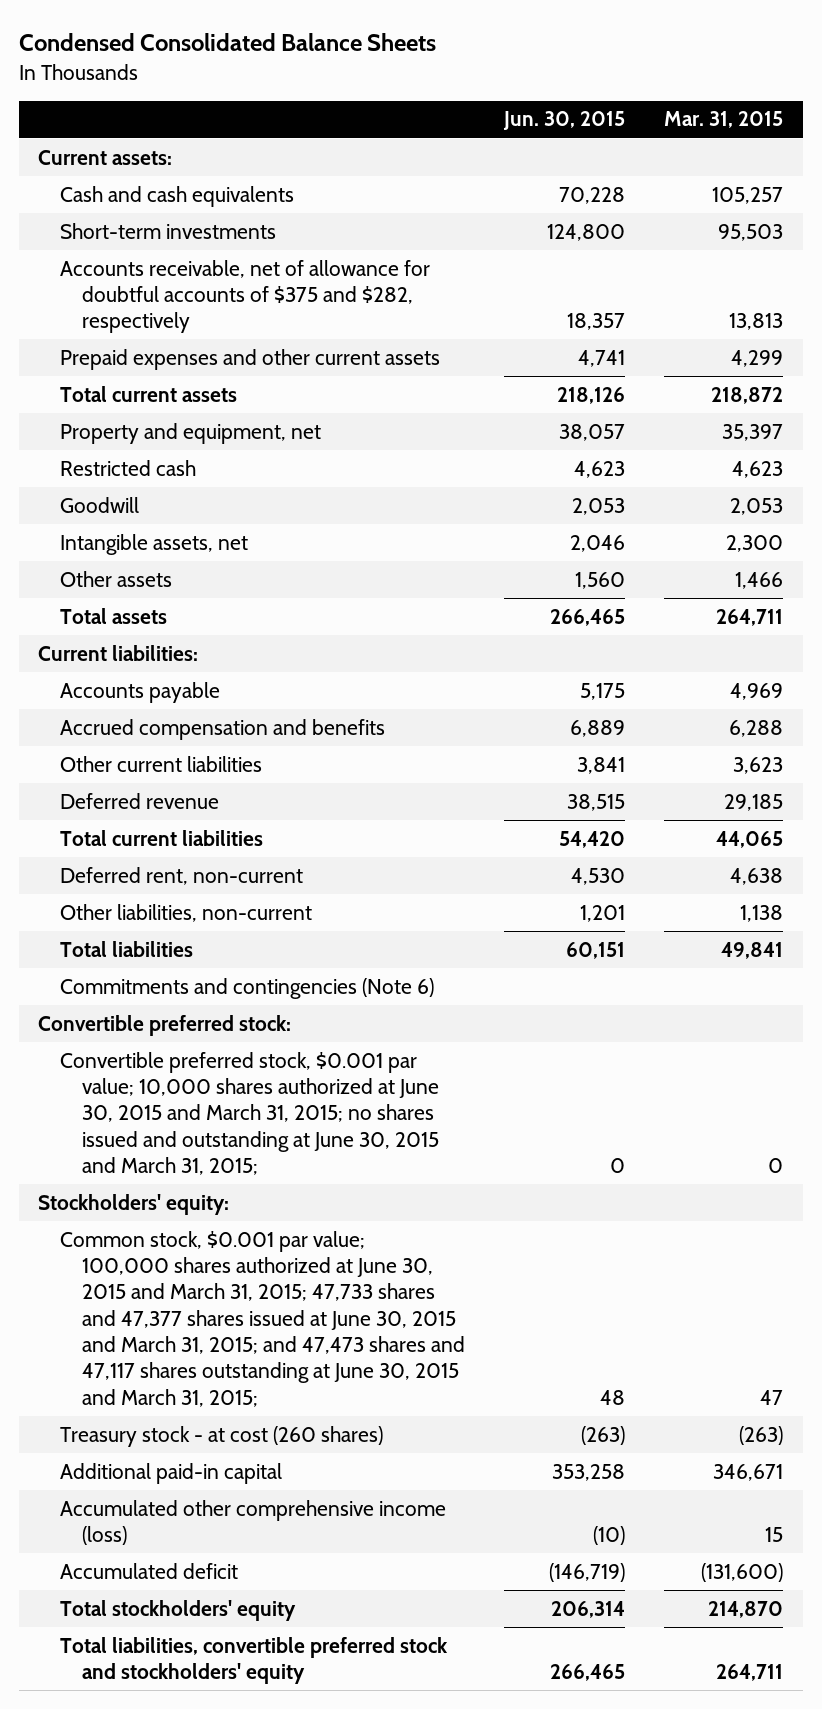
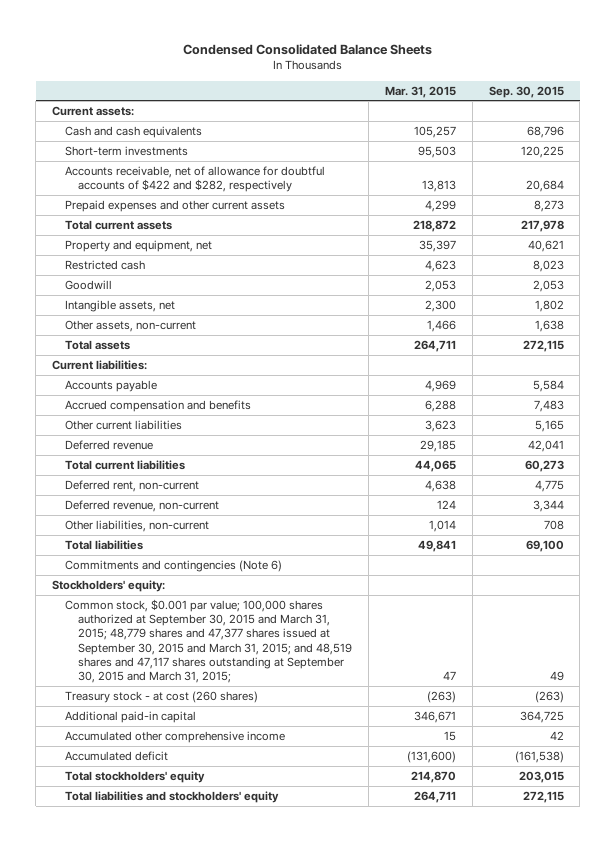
[503,111,626,131] Jun. 30, 2015 -> none
none -> [488,85,564,98] Sep. 30, 2015
[60,259,431,334] Accounts receivable, net of allowance for doubtful accounts of $375 and $282, respectively -> [65,165,326,193] Accounts receivable, net of allowance for doubtful accounts of $422 and $282, respectively
[60,570,173,587] Other assets -> [65,319,197,332] Other assets, non-current
none -> [65,499,220,512] Deferred revenue, non-current
[740,904,784,922] 1,138 -> [428,519,456,532] 1,014
[38,1014,292,1036] Convertible preferred stock: -> none
[60,1051,440,1176] Convertible preferred stock, $0.001 par value; 10,000 shares authorized at June 30, 2015 and March 31, 2015; no shares issued and outstanding at June 30, 2015 and March 31, 2015; -> none
[60,1230,466,1407] Common stock, $0.001 par value; 100,000 shares authorized at June 30, 2015 and March 31, 2015; 47,733 shares and 47,377 shares issued at June 30, 2015 and March 31, 2015; and 47,473 shares and 47,117 shares outstanding at June 30, 2015 and March 31, 2015; -> [65,598,353,684] Common stock, $0.001 par value; 100,000 shares authorized at September 30, 2015 and March 31, 2015; 48,779 shares and 47,377 shares issued at September 30, 2015 and March 31, 2015; and 48,519 shares and 47,117 shares outstanding at September 30, 2015 and March 31, 2015;
[60,1499,447,1546] Accumulated other comprehensive income (loss) -> [65,730,286,743] Accumulated other comprehensive income
[60,1636,449,1685] Total liabilities, convertible preferred stock and stockholders' equity -> [65,790,280,803] Total liabilities and stockholders' equity

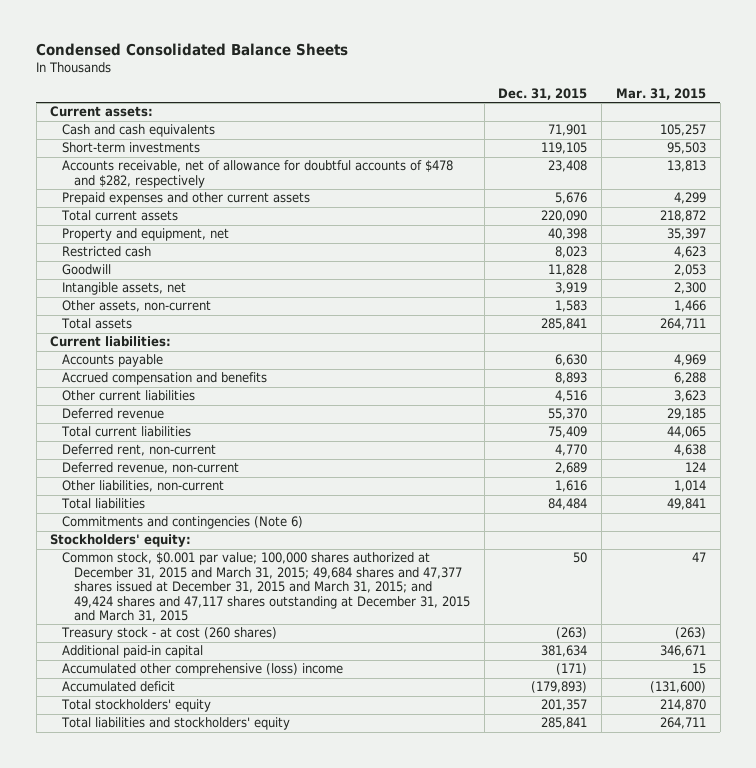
[488,85,564,98] Sep. 30, 2015 -> none
none -> [498,88,588,101] Dec. 31, 2015
[65,165,326,193] Accounts receivable, net of allowance for doubtful accounts of $422 and $282, respectively -> [62,160,454,188] Accounts receivable, net of allowance for doubtful accounts of $478 and $282, respectively
[65,598,353,684] Common stock, $0.001 par value; 100,000 shares authorized at September 30, 2015 and March 31, 2015; 48,779 shares and 47,377 shares issued at September 30, 2015 and March 31, 2015; and 48,519 shares and 47,117 shares outstanding at September 30, 2015 and March 31, 2015; -> [62,552,470,623] Common stock, $0.001 par value; 100,000 shares authorized at December 31, 2015 and March 31, 2015; 49,684 shares and 47,377 shares issued at December 31, 2015 and March 31, 2015; and 49,424 shares and 47,117 shares outstanding at December 31, 2015 and March 31, 2015
[65,730,286,743] Accumulated other comprehensive income -> [62,663,344,677] Accumulated other comprehensive (loss) income

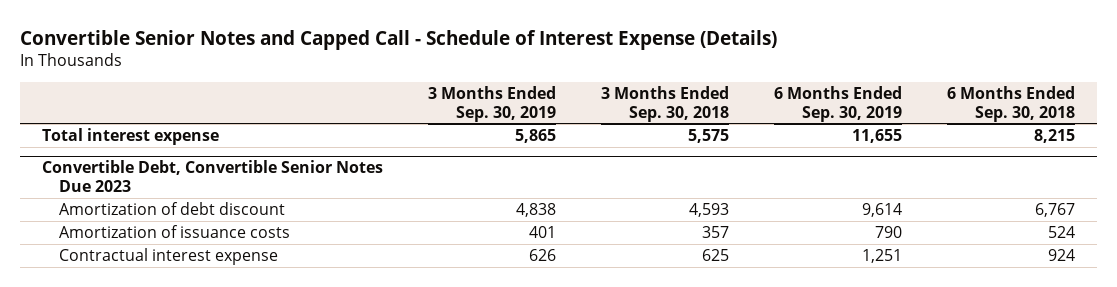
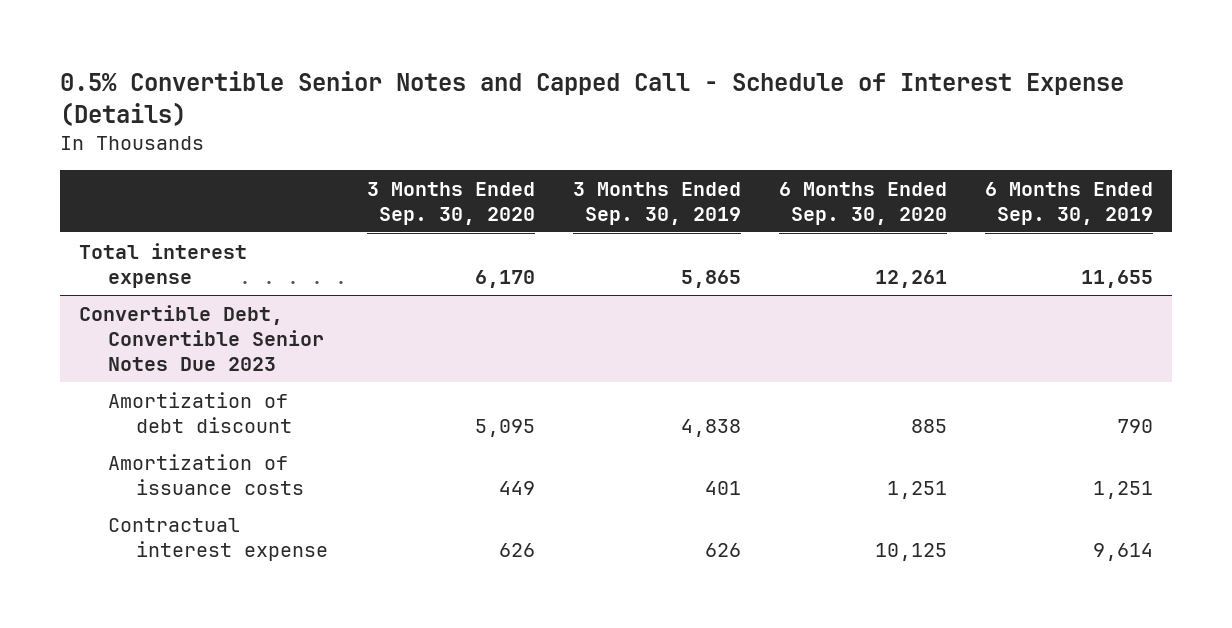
[19,29,777,50] Convertible Senior Notes and Capped Call - Schedule of Interest Expense (Details) -> [59,71,1124,126] 0.5% Convertible Senior Notes and Capped Call - Schedule of Interest Expense (Details)
[600,85,729,122] 3 Months Ended Sep. 30, 2018 -> none
[946,85,1075,122] 6 Months Ended Sep. 30, 2018 -> none
none -> [366,182,535,225] 3 Months Ended Sep. 30, 2020
none -> [778,182,947,225] 6 Months Ended Sep. 30, 2020
[861,202,902,217] 9,614 -> [1117,418,1154,433] 790
[874,225,902,238] 790 -> [1093,480,1154,499] 1,251
[861,248,902,263] 1,251 -> [1093,542,1154,561] 9,614

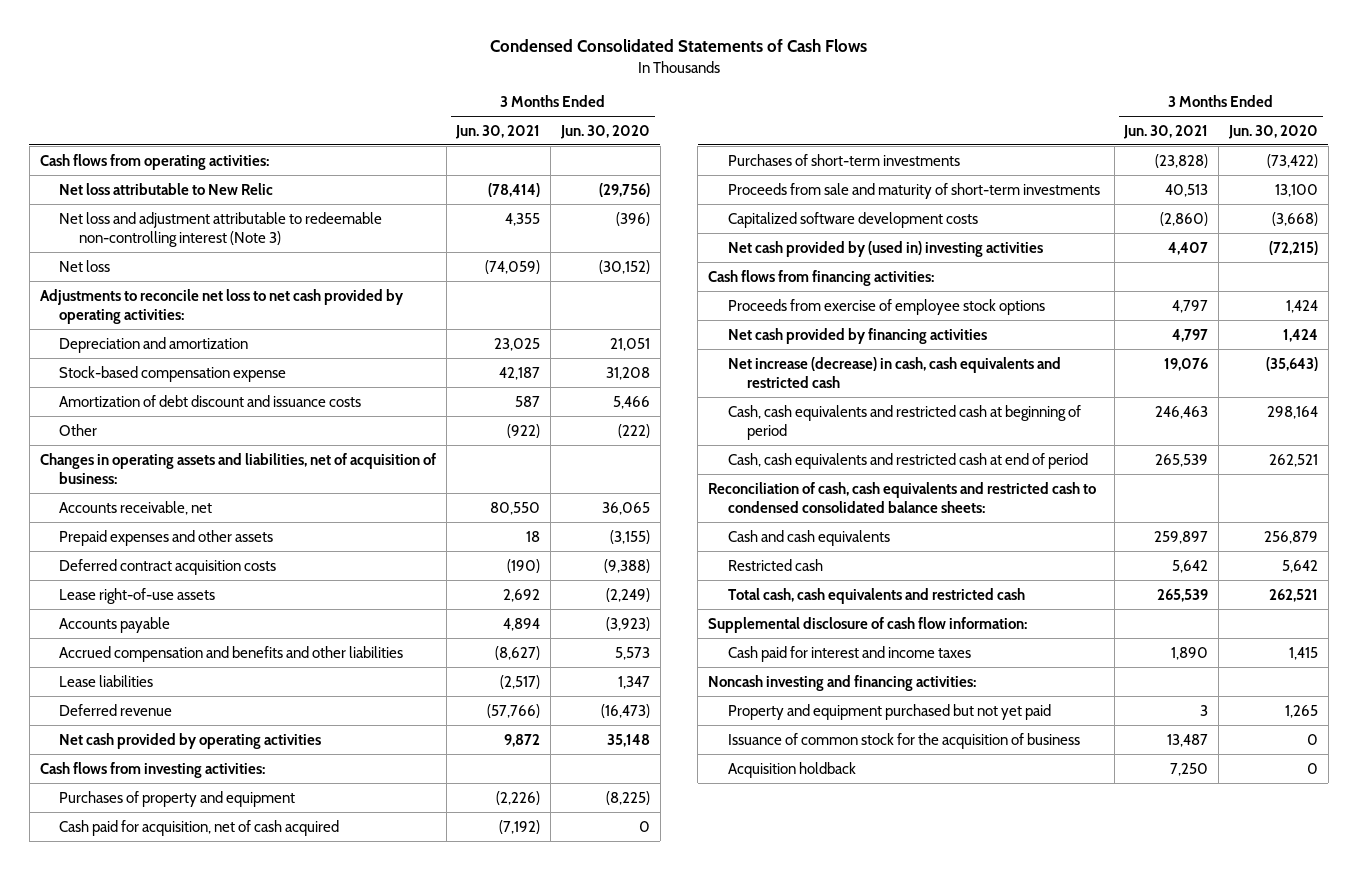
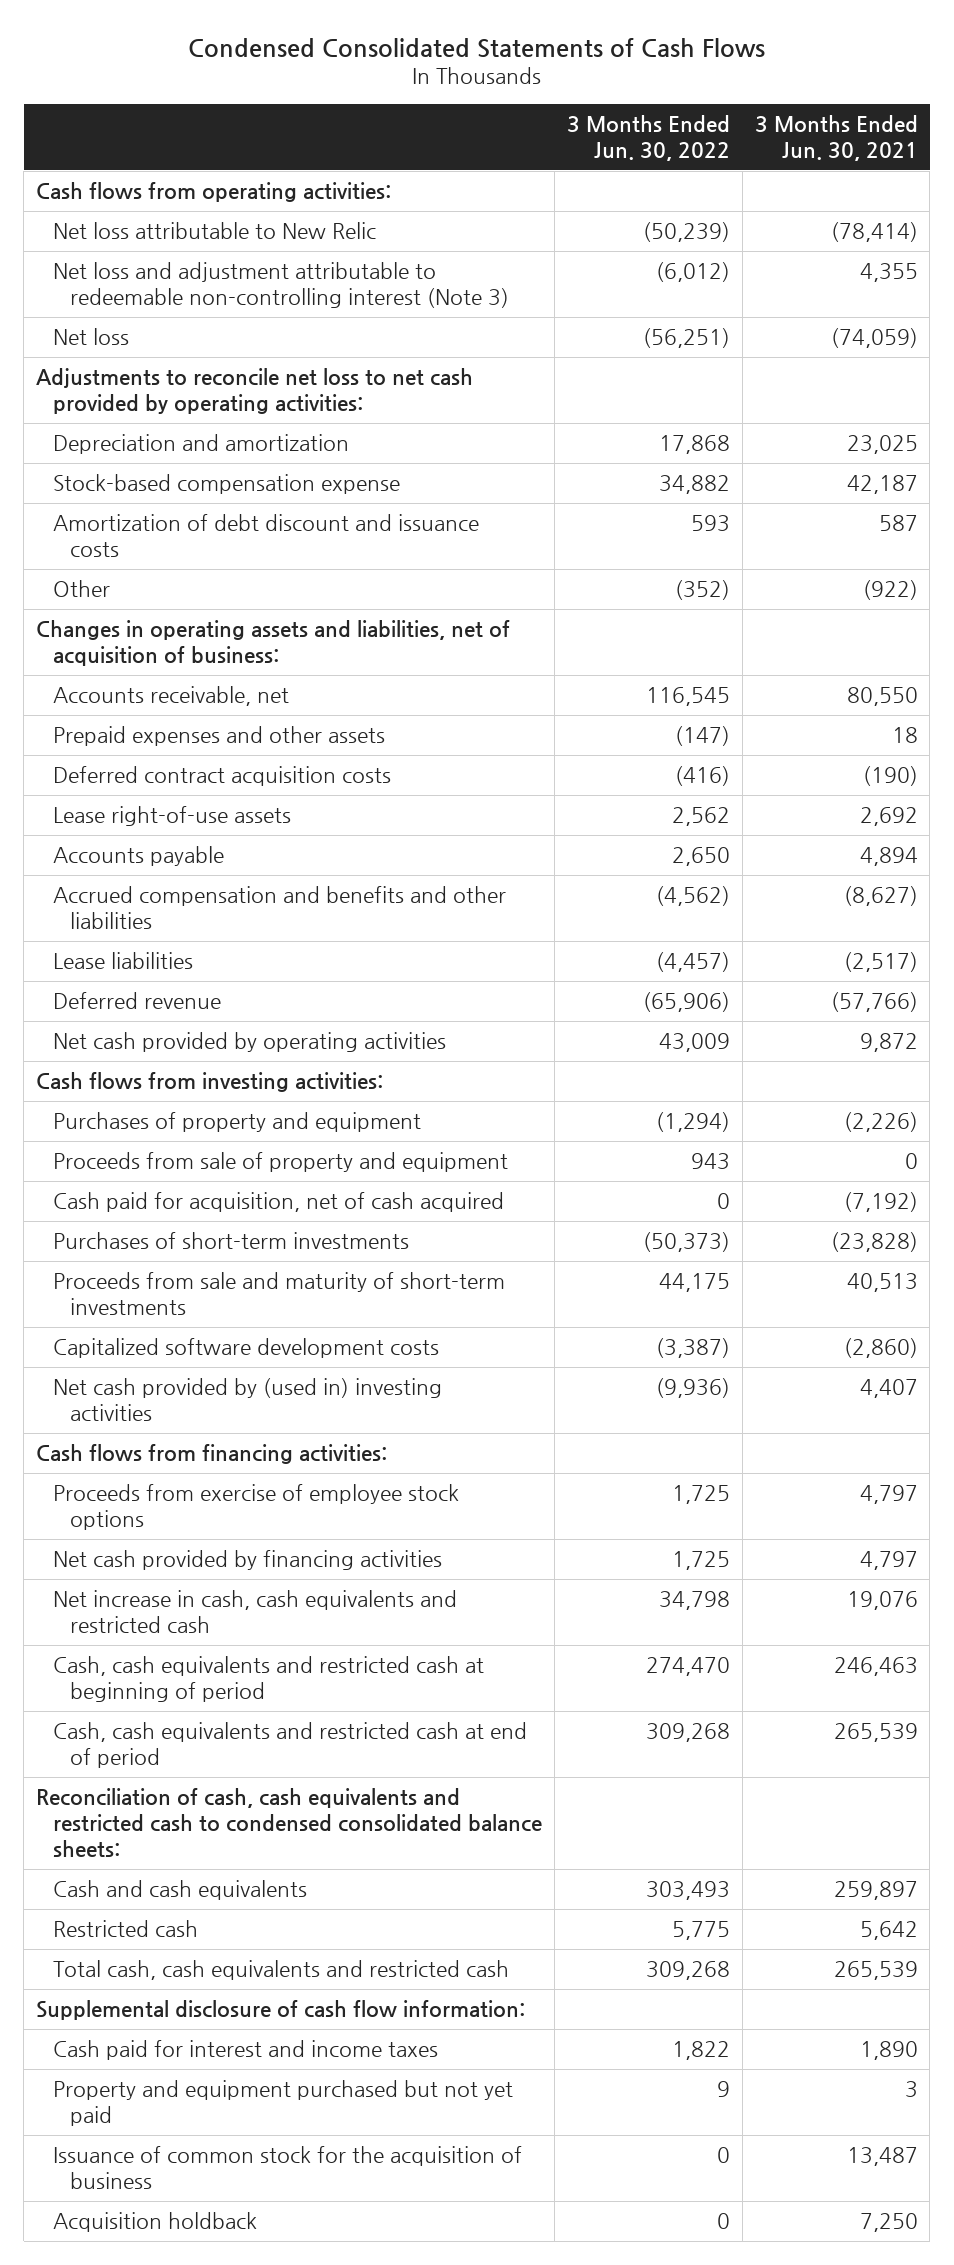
[560,124,651,139] Jun. 30, 2020 -> none
none -> [566,114,730,161] 3 Months Ended Jun. 30, 2022
none -> [52,1152,508,1173] Proceeds from sale of property and equipment
[727,356,1061,388] Net increase (decrease) in cash, cash equivalents and restricted cash -> [52,1590,457,1634] Net increase in cash, cash equivalents and restricted cash
[707,674,976,691] Noncash investing and financing activities: -> none

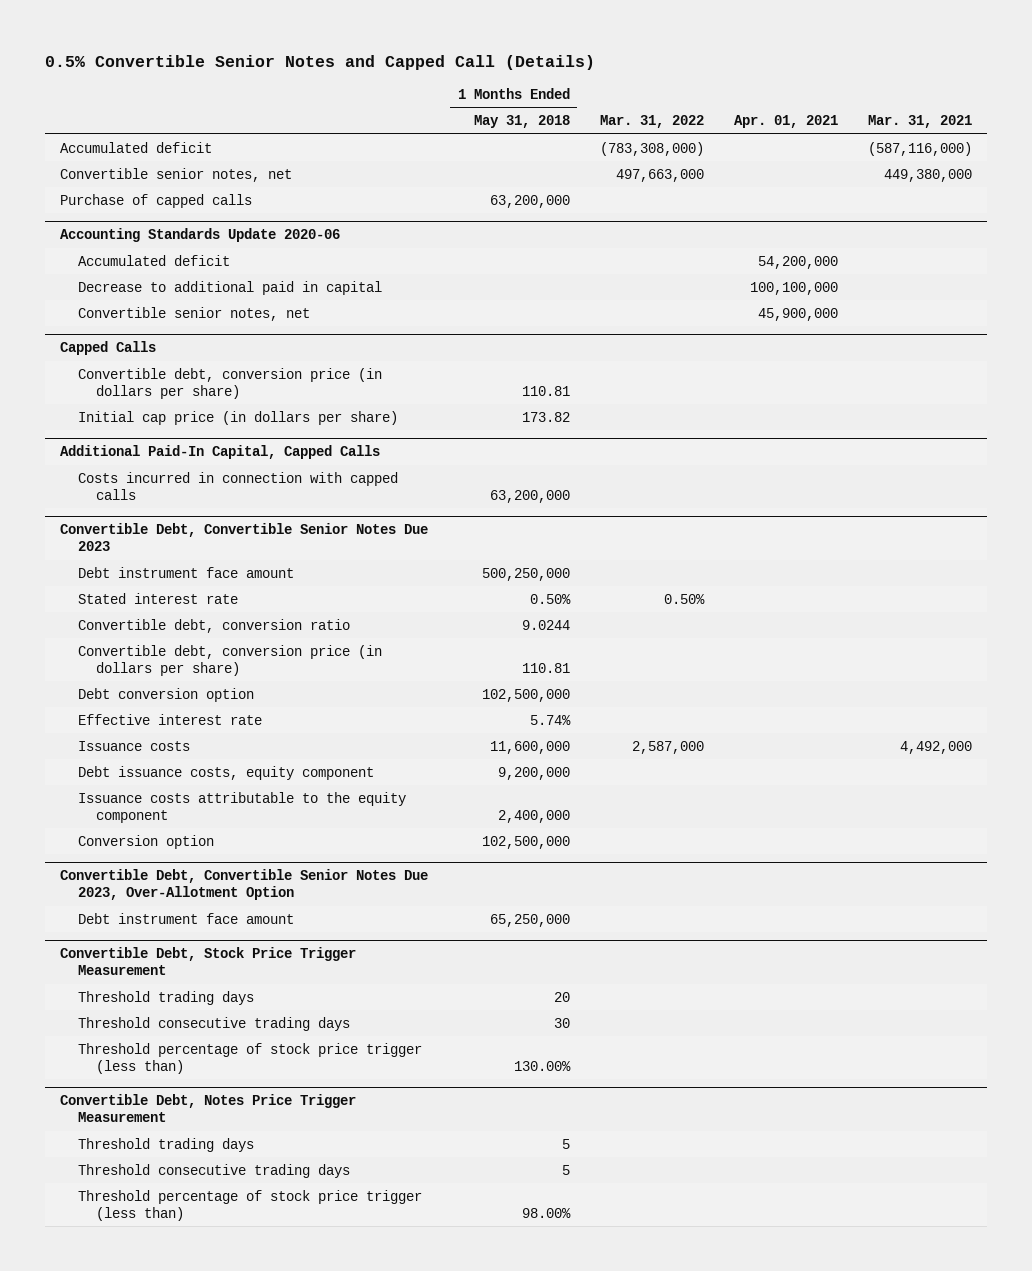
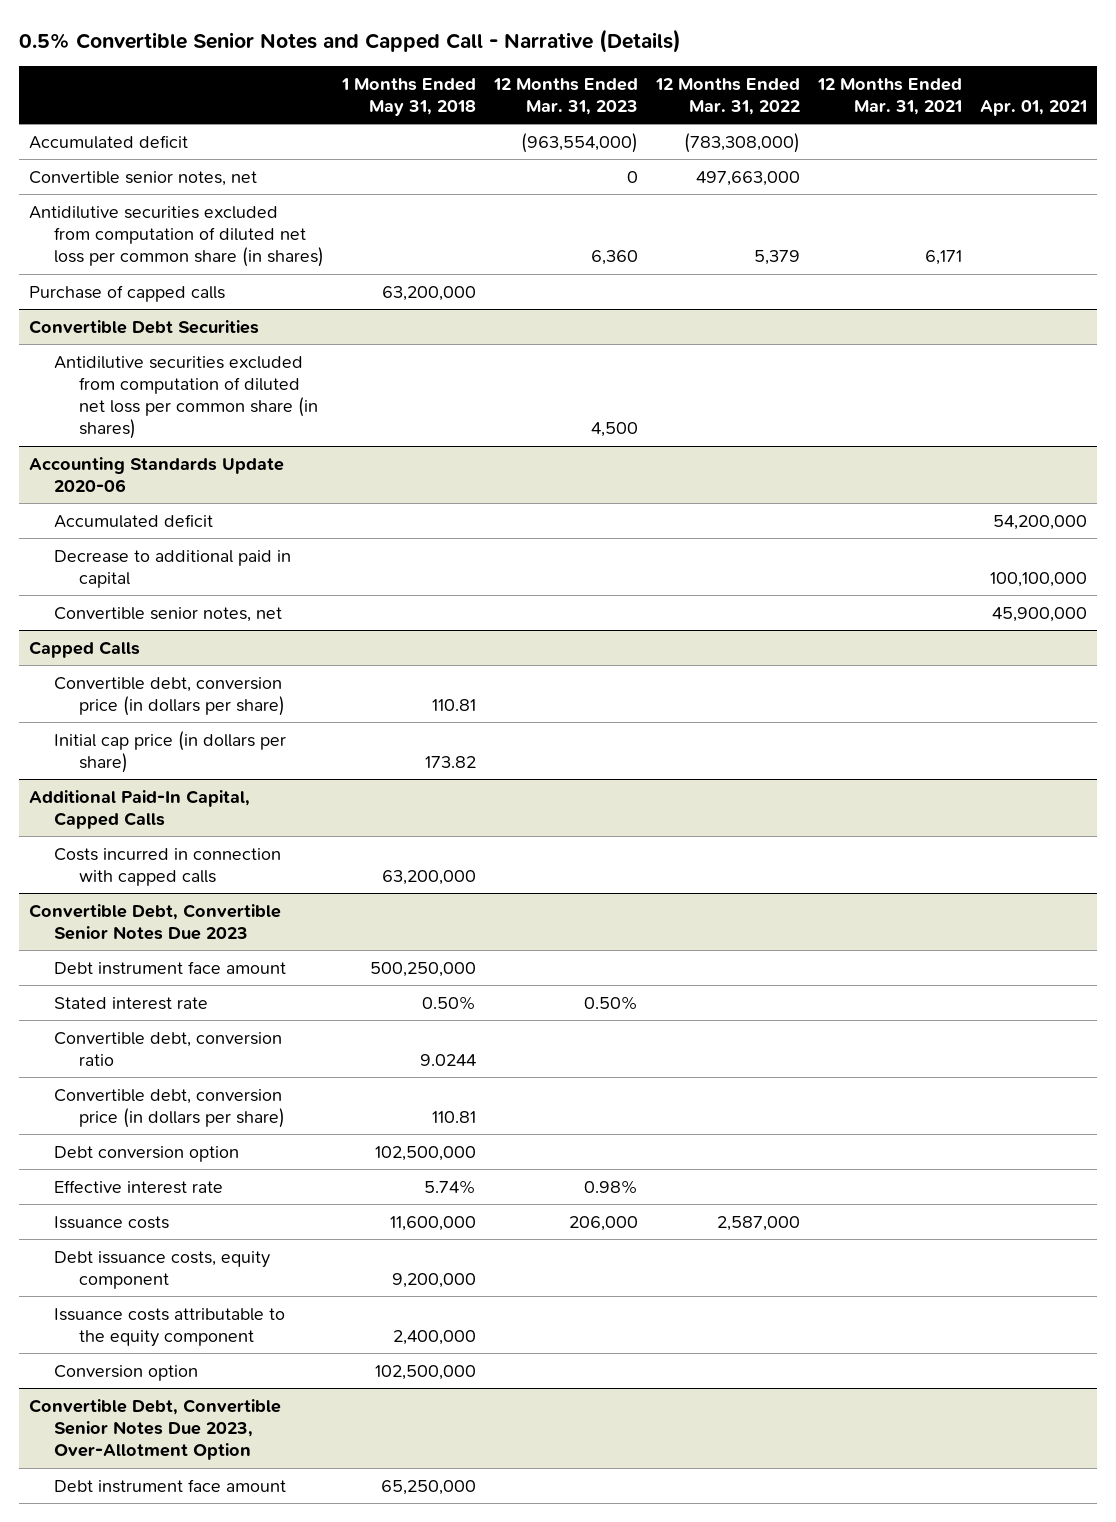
[44,55,595,71] 0.5% Convertible Senior Notes and Capped Call (Details) -> [19,28,682,53] 0.5% Convertible Senior Notes and Capped Call - Narrative (Details)
[599,115,704,129] Mar. 31, 2022 -> none
[867,115,972,129] Mar. 31, 2021 -> none
none -> [492,77,638,115] 12 Months Ended Mar. 31, 2023
none -> [655,77,801,115] 12 Months Ended Mar. 31, 2022
none -> [817,77,963,115] 12 Months Ended Mar. 31, 2021
none -> [28,205,324,268] Antidilutive securities excluded from computation of diluted net loss per common share (in shares)
none -> [28,319,259,334] Convertible Debt Securities
none -> [53,355,318,440] Antidilutive securities excluded from computation of diluted net loss per common share (in shares)
[59,947,356,976] Convertible Debt, Stock Price Trigger Measurement -> none
[78,990,255,1005] Threshold trading days -> none
[78,1016,351,1031] Threshold consecutive trading days -> none
[78,1042,423,1074] Threshold percentage of stock price trigger (less than) -> none
[59,1094,356,1123] Convertible Debt, Notes Price Trigger Measurement -> none
[78,1137,255,1152] Threshold trading days -> none
[78,1163,351,1178] Threshold consecutive trading days -> none
[78,1189,423,1221] Threshold percentage of stock price trigger (less than) -> none

